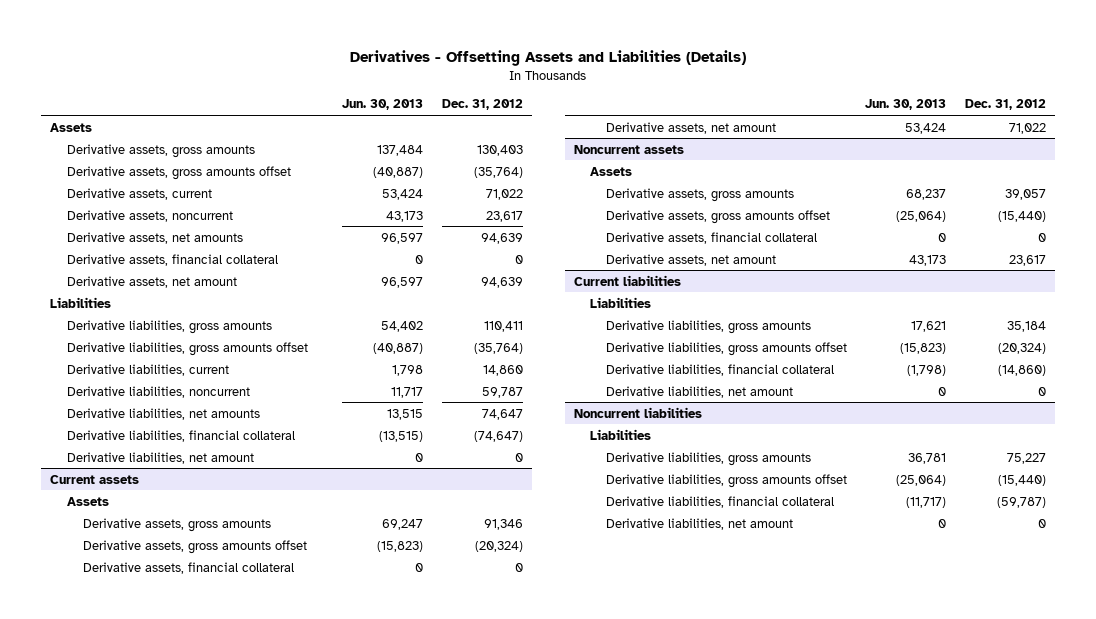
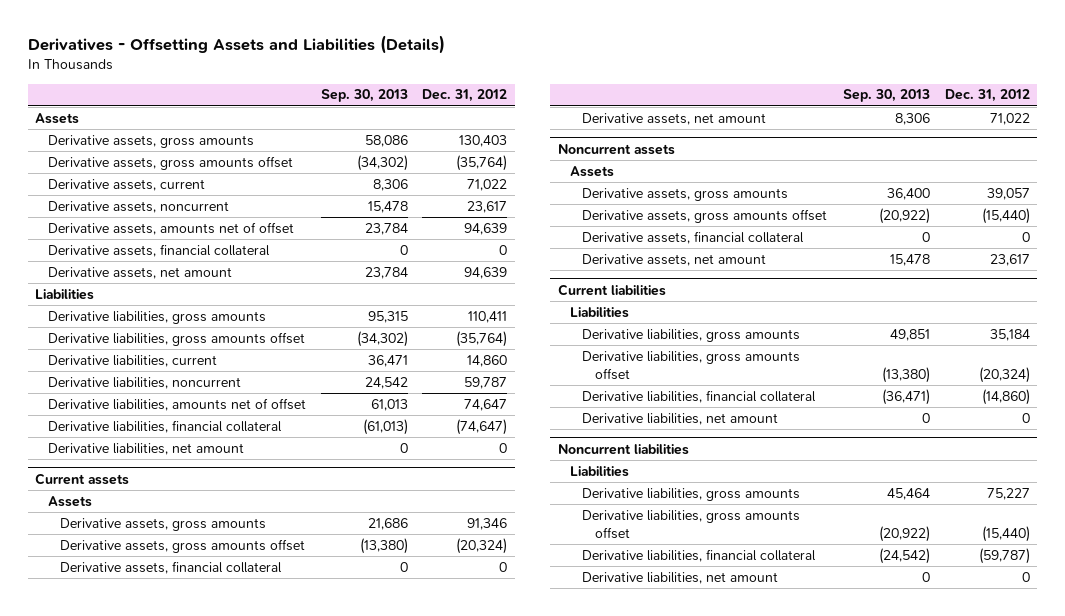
[342,99,424,111] Jun. 30, 2013 -> none
none -> [320,89,408,103] Sep. 30, 2013
[66,231,243,244] Derivative assets, net amounts -> [47,221,294,235] Derivative assets, amounts net of offset
[66,407,260,420] Derivative liabilities, net amounts -> [47,397,306,411] Derivative liabilities, amounts net of offset

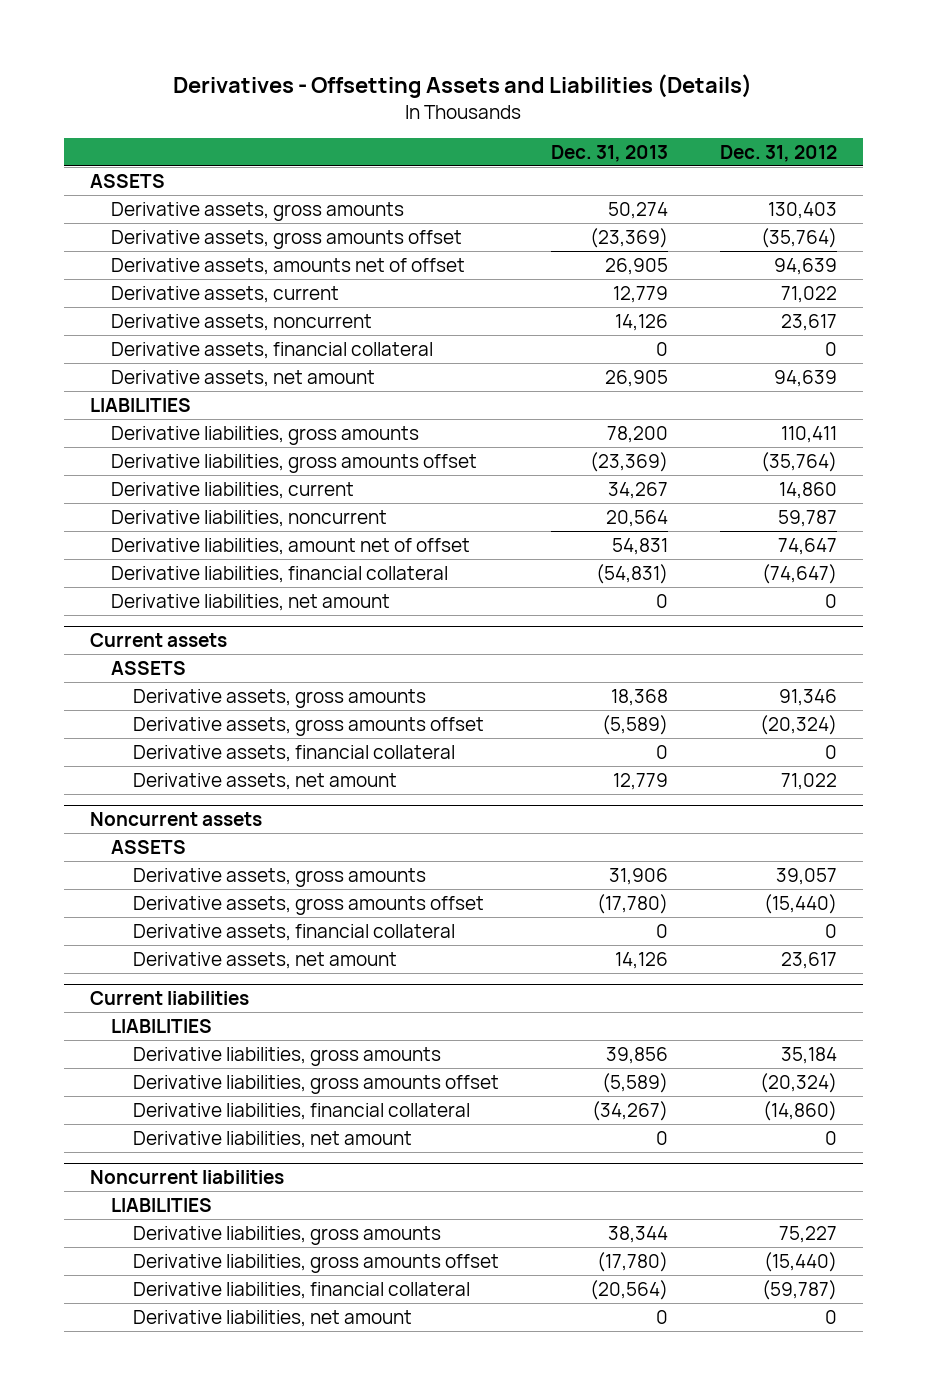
[320,89,408,103] Sep. 30, 2013 -> none
none -> [550,144,668,162] Dec. 31, 2013
[35,112,80,124] Assets -> [89,173,165,188] ASSETS
[47,221,294,235] Derivative assets, amounts net of offset -> [111,257,466,275] Derivative assets, amounts net of offset
[35,288,95,300] Liabilities -> [89,397,191,412] LIABILITIES
[47,397,306,411] Derivative liabilities, amounts net of offset -> [111,537,471,555] Derivative liabilities, amount net of offset
[47,495,92,507] Assets -> [111,660,187,675] ASSETS
[570,165,615,177] Assets -> [111,839,187,854] ASSETS
[570,306,630,318] Liabilities -> [111,1018,213,1033] LIABILITIES
[570,465,630,477] Liabilities -> [111,1197,213,1212] LIABILITIES

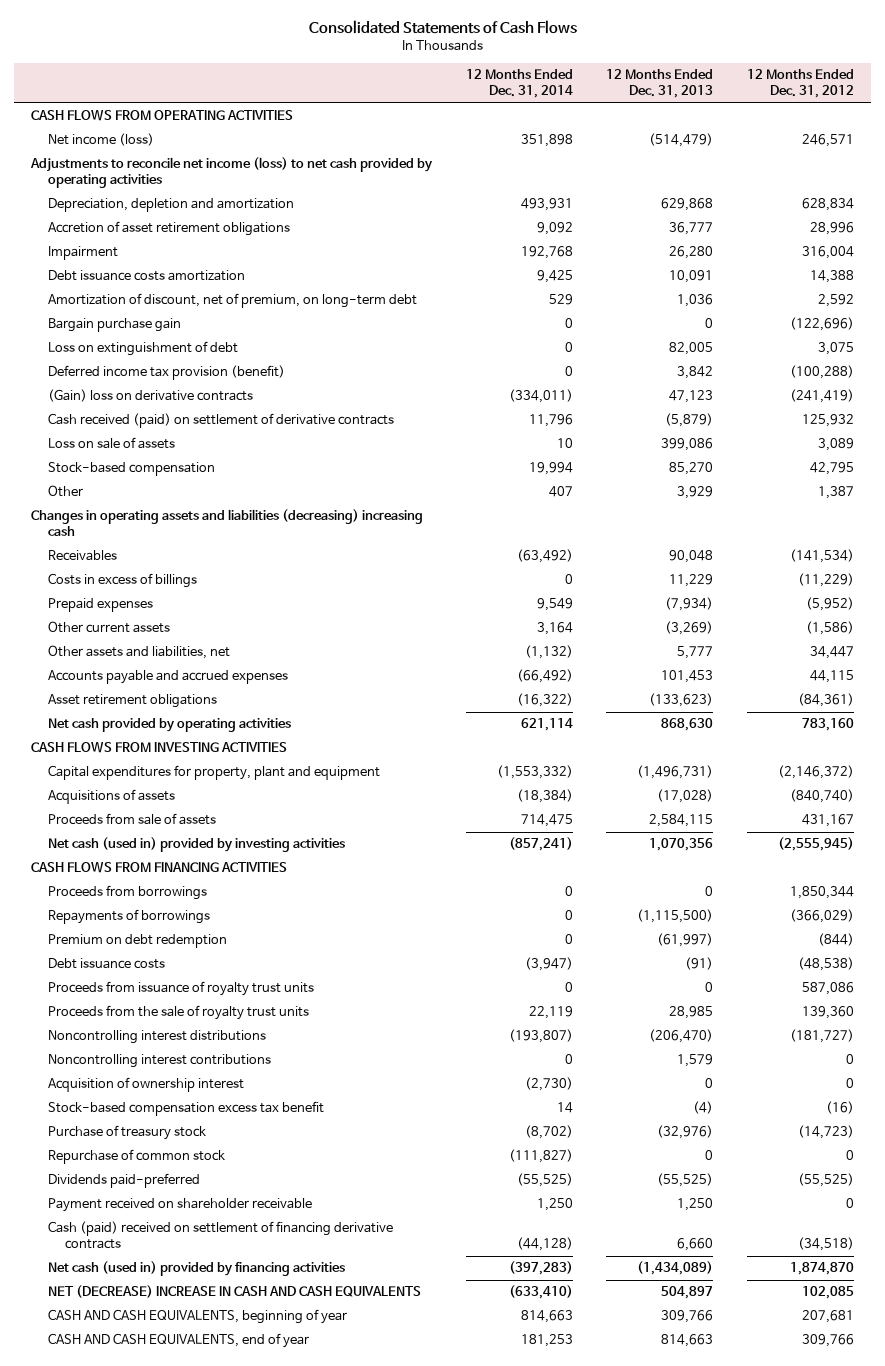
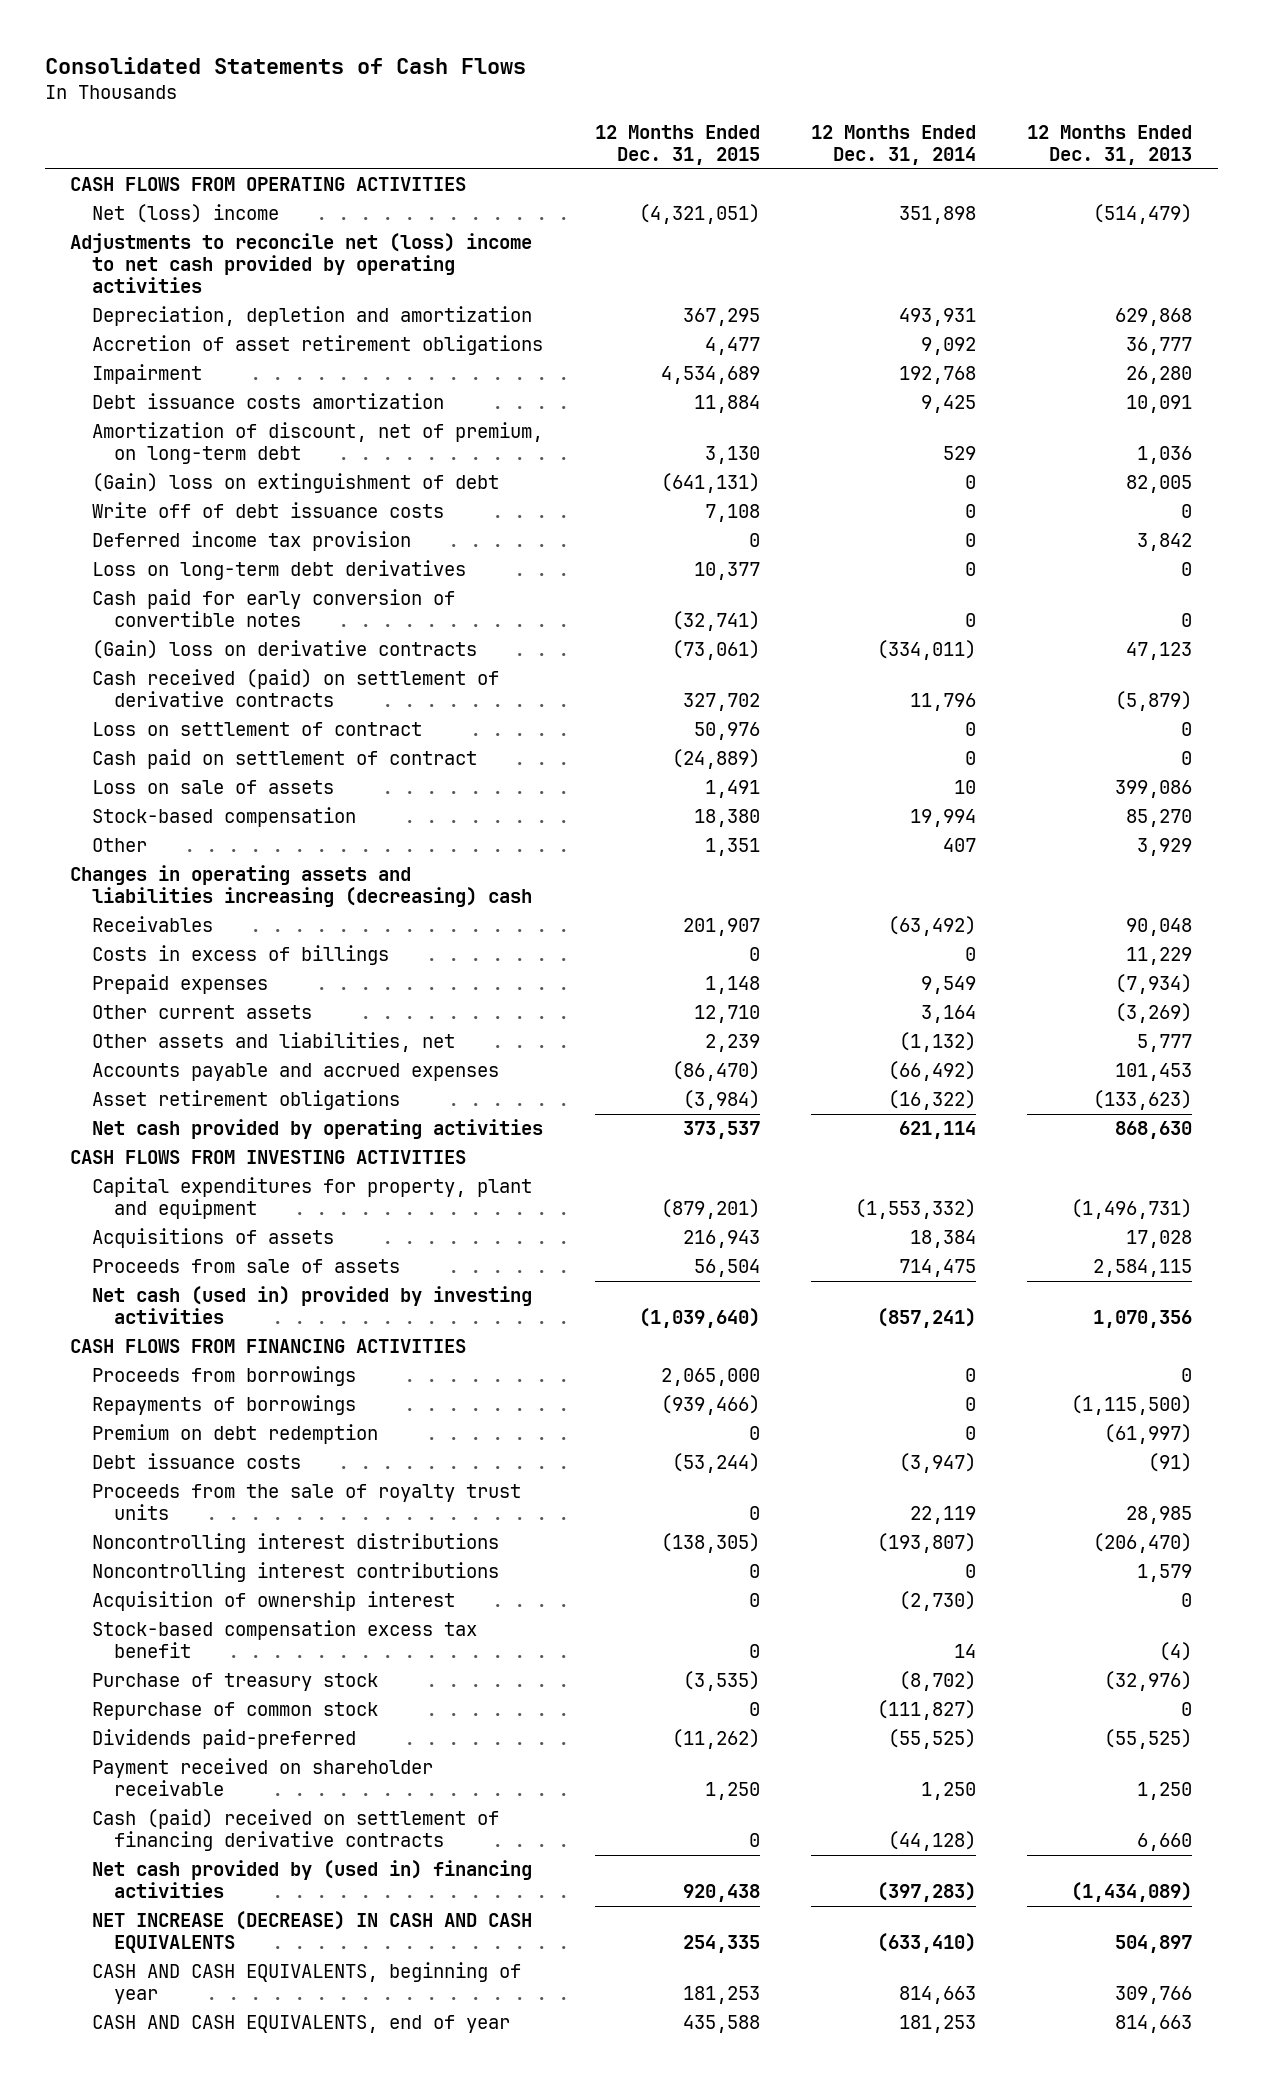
[747,69,855,99] 12 Months Ended Dec. 31, 2012 -> none
none -> [594,125,760,166] 12 Months Ended Dec. 31, 2015
[47,133,154,147] Net income (loss) -> [92,204,280,224] Net (loss) income
[29,157,433,189] Adjustments to reconcile net income (loss) to net cash provided by operating activities -> [70,233,533,293] Adjustments to reconcile net (loss) income to net cash provided by operating activities
[47,318,181,333] Bargain purchase gain -> none
[47,341,238,357] Loss on extinguishment of debt -> [92,473,500,494] (Gain) loss on extinguishment of debt
none -> [92,502,445,519] Write off of debt issuance costs
[47,365,285,381] Deferred income tax provision (benefit) -> [92,531,412,552] Deferred income tax provision
none -> [92,560,467,581] Loss on long-term debt derivatives
none -> [92,589,456,628] Cash paid for early conversion of convertible notes
none -> [92,722,423,737] Loss on settlement of contract
none -> [92,749,478,770] Cash paid on settlement of contract
[30,509,423,537] Changes in operating assets and liabilities (decreasing) increasing cash -> [70,865,533,908] Changes in operating assets and liabilities increasing (decreasing) cash
[516,789,573,804] (18,384) -> [910,1230,977,1249] 18,384
[657,789,714,804] (17,028) -> [1126,1230,1193,1249] 17,028
[47,981,314,997] Proceeds from issuance of royalty trust units -> none
[47,1261,345,1277] Net cash (used in) provided by financing activities -> [92,1860,533,1899] Net cash provided by (used in) financing activities
[47,1285,421,1299] NET (DECREASE) INCREASE IN CASH AND CASH EQUIVALENTS -> [92,1911,533,1954] NET INCREASE (DECREASE) IN CASH AND CASH EQUIVALENTS

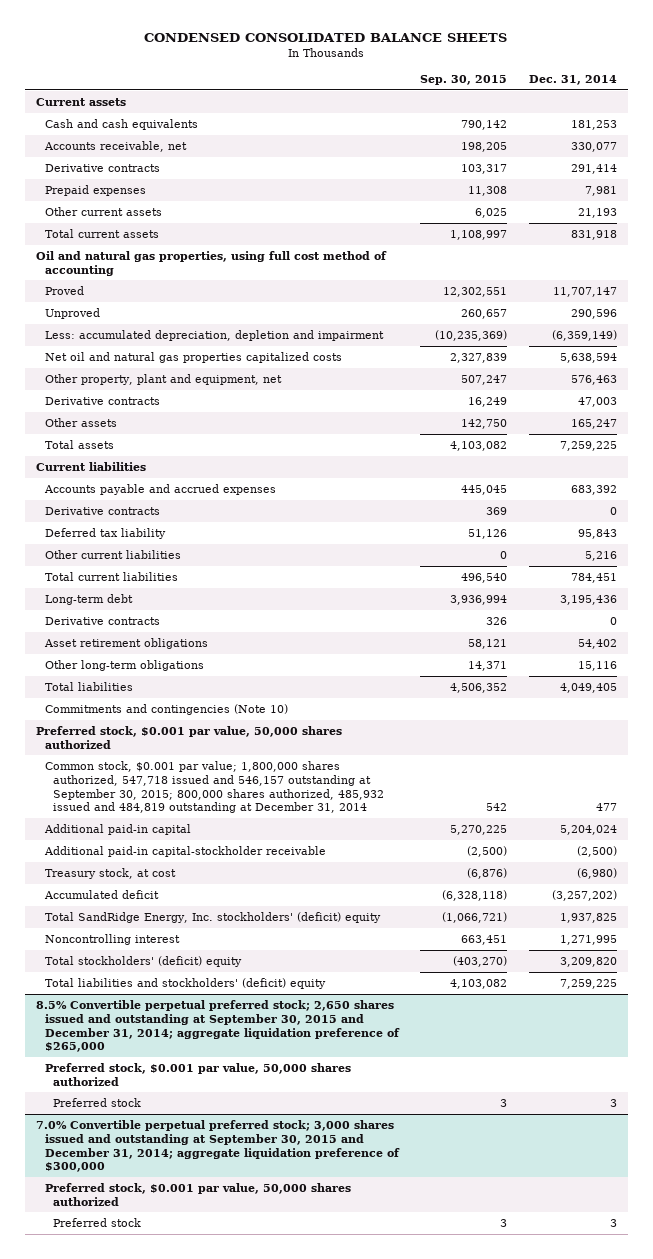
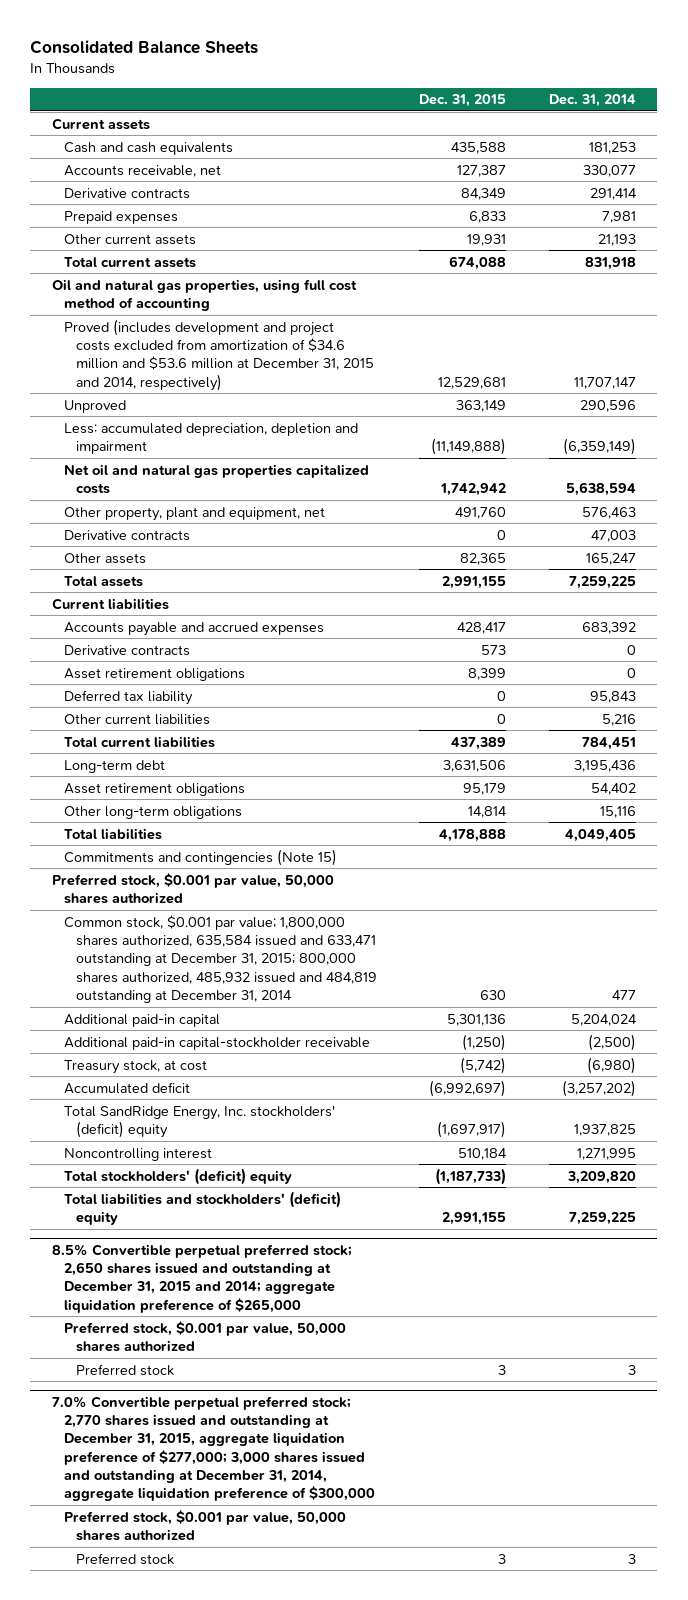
[144,33,508,43] CONDENSED CONSOLIDATED BALANCE SHEETS -> [30,40,259,55] Consolidated Balance Sheets
[420,74,508,85] Sep. 30, 2015 -> none
none -> [419,94,507,108] Dec. 31, 2015
[44,285,84,295] Proved -> [63,318,374,391] Proved (includes development and project costs excluded from amortization of $34.6 million and $53.6 million at December 31, 2015 and 2014, respectively)
none -> [63,667,245,681] Asset retirement obligations
[44,616,160,625] Derivative contracts -> none
[44,703,288,715] Commitments and contingencies (Note 10) -> [63,848,337,866] Commitments and contingencies (Note 15)
[44,760,385,814] Common stock, $0.001 par value; 1,800,000 shares authorized, 547,718 issued and 546,157 outstanding at September 30, 2015; 800,000 shares authorized, 485,932 issued and 484,819 outstanding at December 31, 2014 -> [63,914,377,1003] Common stock, $0.001 par value; 1,800,000 shares authorized, 635,584 issued and 633,471 outstanding at December 31, 2015; 800,000 shares authorized, 485,932 issued and 484,819 outstanding at December 31, 2014
[35,999,400,1053] 8.5% Convertible perpetual preferred stock; 2,650 shares issued and outstanding at September 30, 2015 and December 31, 2014; aggregate liquidation preference of $265,000 -> [51,1243,352,1313] 8.5% Convertible perpetual preferred stock; 2,650 shares issued and outstanding at December 31, 2015 and 2014; aggregate liquidation preference of $265,000
[35,1119,400,1173] 7.0% Convertible perpetual preferred stock; 3,000 shares issued and outstanding at September 30, 2015 and December 31, 2014; aggregate liquidation preference of $300,000 -> [51,1395,375,1502] 7.0% Convertible perpetual preferred stock; 2,770 shares issued and outstanding at December 31, 2015, aggregate liquidation preference of $277,000; 3,000 shares issued and outstanding at December 31, 2014, aggregate liquidation preference of $300,000

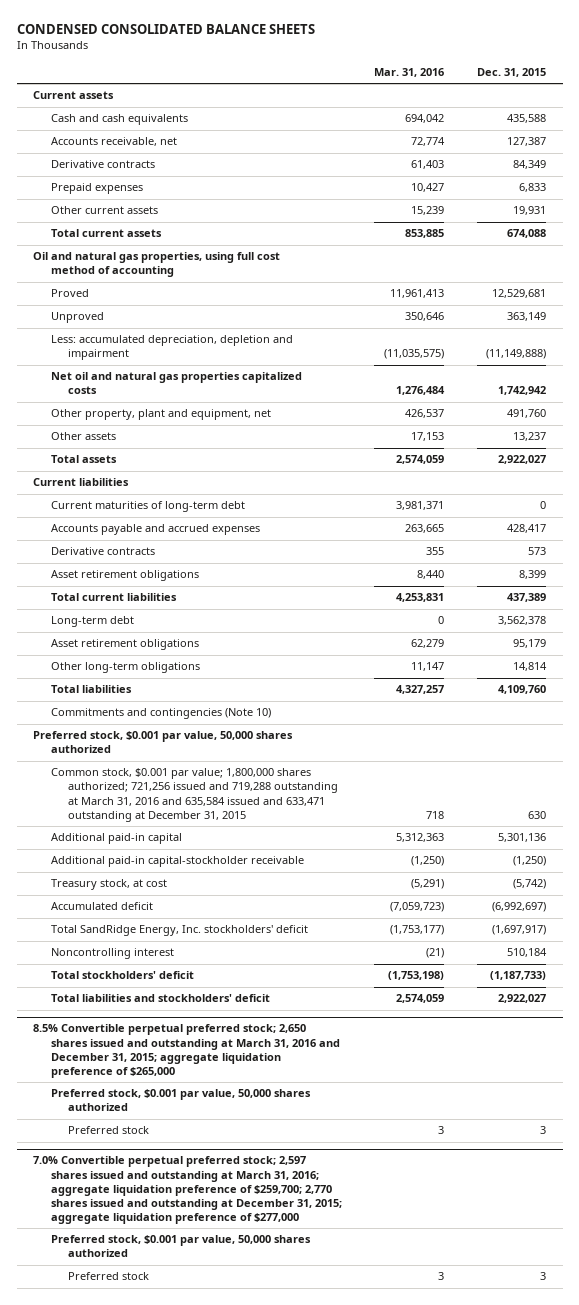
[30,40,259,55] Consolidated Balance Sheets -> [16,24,315,35] CONDENSED CONSOLIDATED BALANCE SHEETS
[548,94,636,108] Dec. 31, 2014 -> none
none -> [374,68,445,78] Mar. 31, 2016
[63,318,374,391] Proved (includes development and project costs excluded from amortization of $34.6 million and $53.6 million at December 31, 2015 and 2014, respectively) -> [50,289,89,298] Proved
[63,529,190,541] Derivative contracts -> none
[460,552,507,565] 82,365 -> [513,432,547,442] 13,237
[442,575,507,589] 2,991,155 -> [498,455,547,465] 2,922,027
none -> [50,501,245,513] Current maturities of long-term debt
[63,689,193,705] Deferred tax liability -> none
[63,713,210,725] Other current liabilities -> none
[443,759,507,772] 3,631,506 -> [498,616,547,626] 3,562,378
[439,828,507,842] 4,178,888 -> [498,685,547,695] 4,109,760
[63,848,337,866] Commitments and contingencies (Note 15) -> [50,708,271,720] Commitments and contingencies (Note 10)
[63,914,377,1003] Common stock, $0.001 par value; 1,800,000 shares authorized, 635,584 issued and 633,471 outstanding at December 31, 2015; 800,000 shares authorized, 485,932 issued and 484,819 outstanding at December 31, 2014 -> [50,768,338,822] Common stock, $0.001 par value; 1,800,000 shares authorized; 721,256 issued and 719,288 outstanding at March 31, 2016 and 635,584 issued and 633,471 outstanding at December 31, 2015
[63,1104,335,1138] Total SandRidge Energy, Inc. stockholders' (deficit) equity -> [50,925,308,937] Total SandRidge Energy, Inc. stockholders' deficit
[63,1167,292,1185] Total stockholders' (deficit) equity -> [50,971,194,980] Total stockholders' deficit
[63,1190,341,1225] Total liabilities and stockholders' (deficit) equity -> [50,994,270,1003] Total liabilities and stockholders' deficit
[442,1211,507,1225] 2,991,155 -> [498,994,547,1004] 2,922,027
[51,1243,352,1313] 8.5% Convertible perpetual preferred stock; 2,650 shares issued and outstanding at December 31, 2015 and 2014; aggregate liquidation preference of $265,000 -> [33,1024,340,1078] 8.5% Convertible perpetual preferred stock; 2,650 shares issued and outstanding at March 31, 2016 and December 31, 2015; aggregate liquidation preference of $265,000
[51,1395,375,1502] 7.0% Convertible perpetual preferred stock; 2,770 shares issued and outstanding at December 31, 2015, aggregate liquidation preference of $277,000; 3,000 shares issued and outstanding at December 31, 2014, aggregate liquidation preference of $300,000 -> [33,1156,342,1225] 7.0% Convertible perpetual preferred stock; 2,597 shares issued and outstanding at March 31, 2016; aggregate liquidation preference of $259,700; 2,770 shares issued and outstanding at December 31, 2015; aggregate liquidation preference of $277,000

